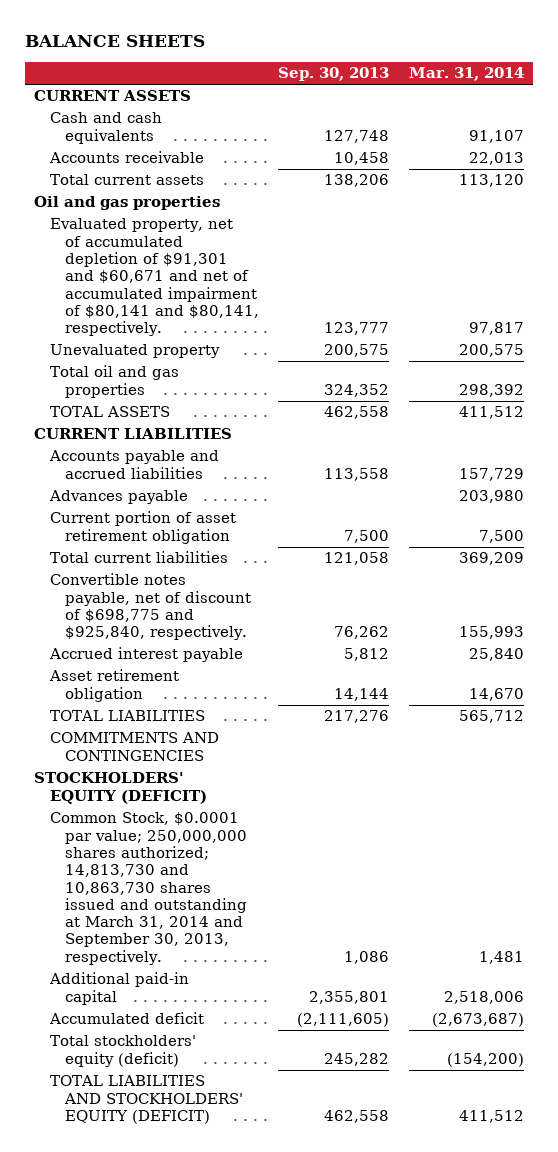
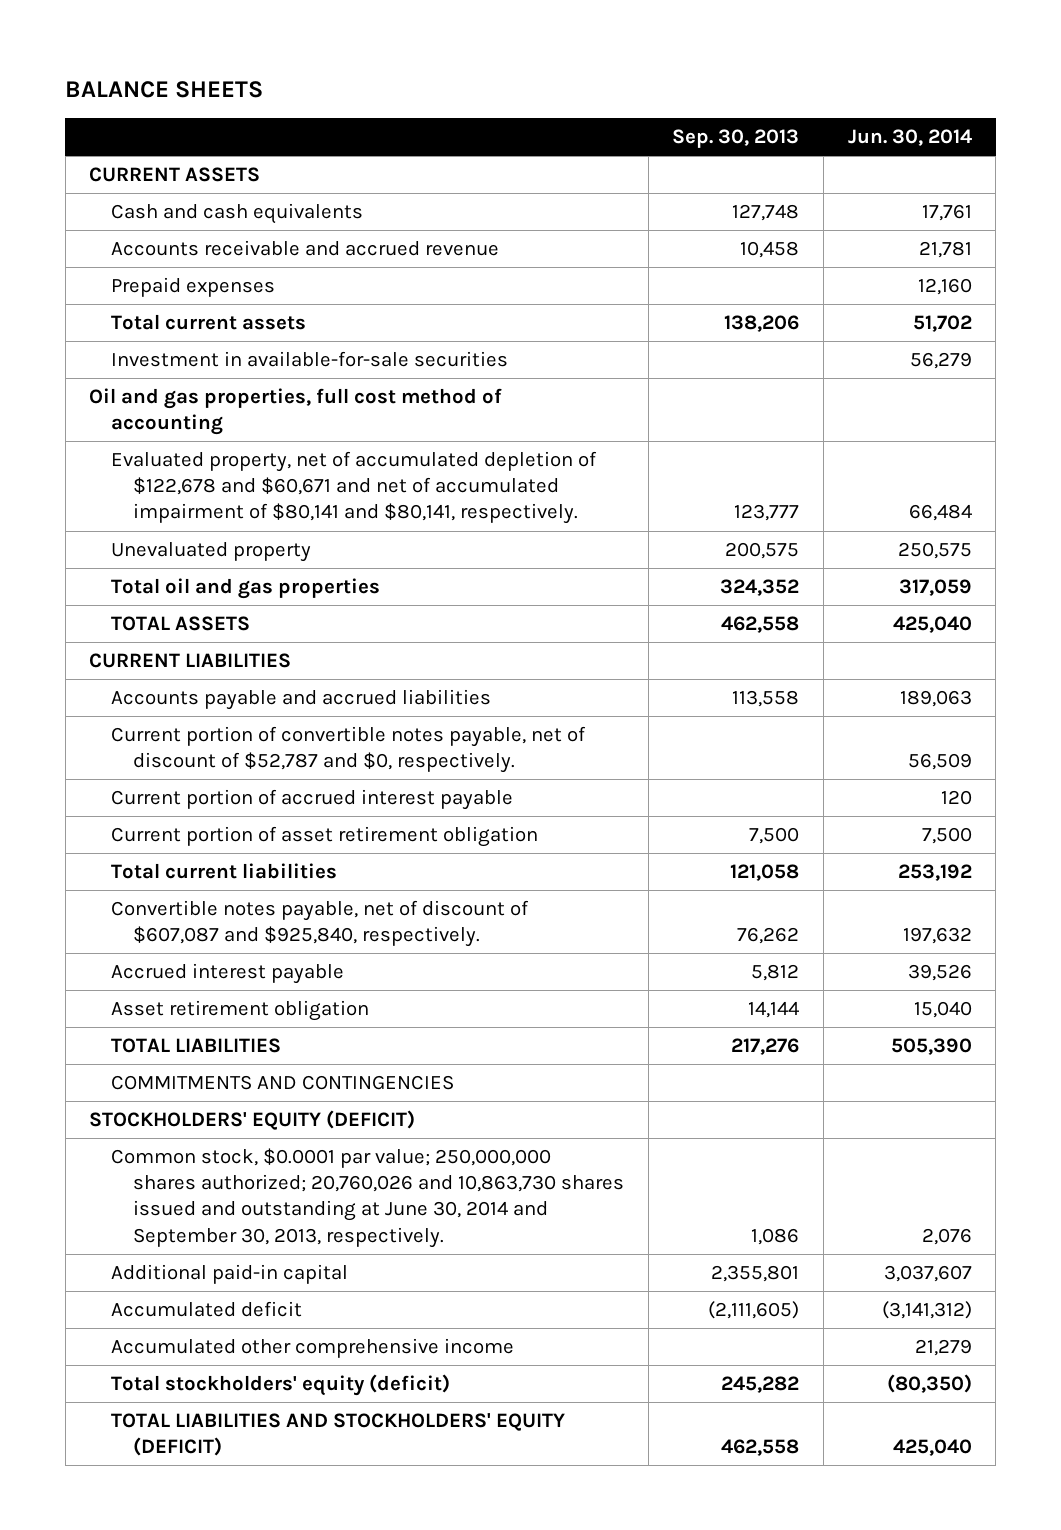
[408,67,524,82] Mar. 31, 2014 -> none
none -> [847,129,972,147] Jun. 30, 2014
[48,151,204,164] Accounts receivable -> [111,240,500,257] Accounts receivable and accrued revenue
none -> [111,277,276,298] Prepaid expenses
none -> [111,351,509,368] Investment in available-for-sale securities
[34,196,221,211] Oil and gas properties -> [89,388,503,436] Oil and gas properties, full cost method of accounting
[49,218,259,337] Evaluated property, net of accumulated depletion of $91,301 and $60,671 and net of accumulated impairment of $80,141 and $80,141, respectively. -> [111,451,598,525] Evaluated property, net of accumulated depletion of $122,678 and $60,671 and net of accumulated impairment of $80,141 and $80,141, respectively.
[48,490,188,505] Advances payable -> none
none -> [111,726,587,774] Current portion of convertible notes payable, net of discount of $52,787 and $0, respectively.
none -> [111,789,514,811] Current portion of accrued interest payable
[49,573,251,641] Convertible notes payable, net of discount of $698,775 and $925,840, respectively. -> [111,900,530,948] Convertible notes payable, net of discount of $607,087 and $925,840, respectively.
[49,812,247,965] Common Stock, $0.0001 par value; 250,000,000 shares authorized; 14,813,730 and 10,863,730 shares issued and outstanding at March 31, 2014 and September 30, 2013, respectively. -> [111,1148,625,1248] Common stock, $0.0001 par value; 250,000,000 shares authorized; 20,760,026 and 10,863,730 shares issued and outstanding at June 30, 2014 and September 30, 2013, respectively.
none -> [111,1338,515,1359] Accumulated other comprehensive income

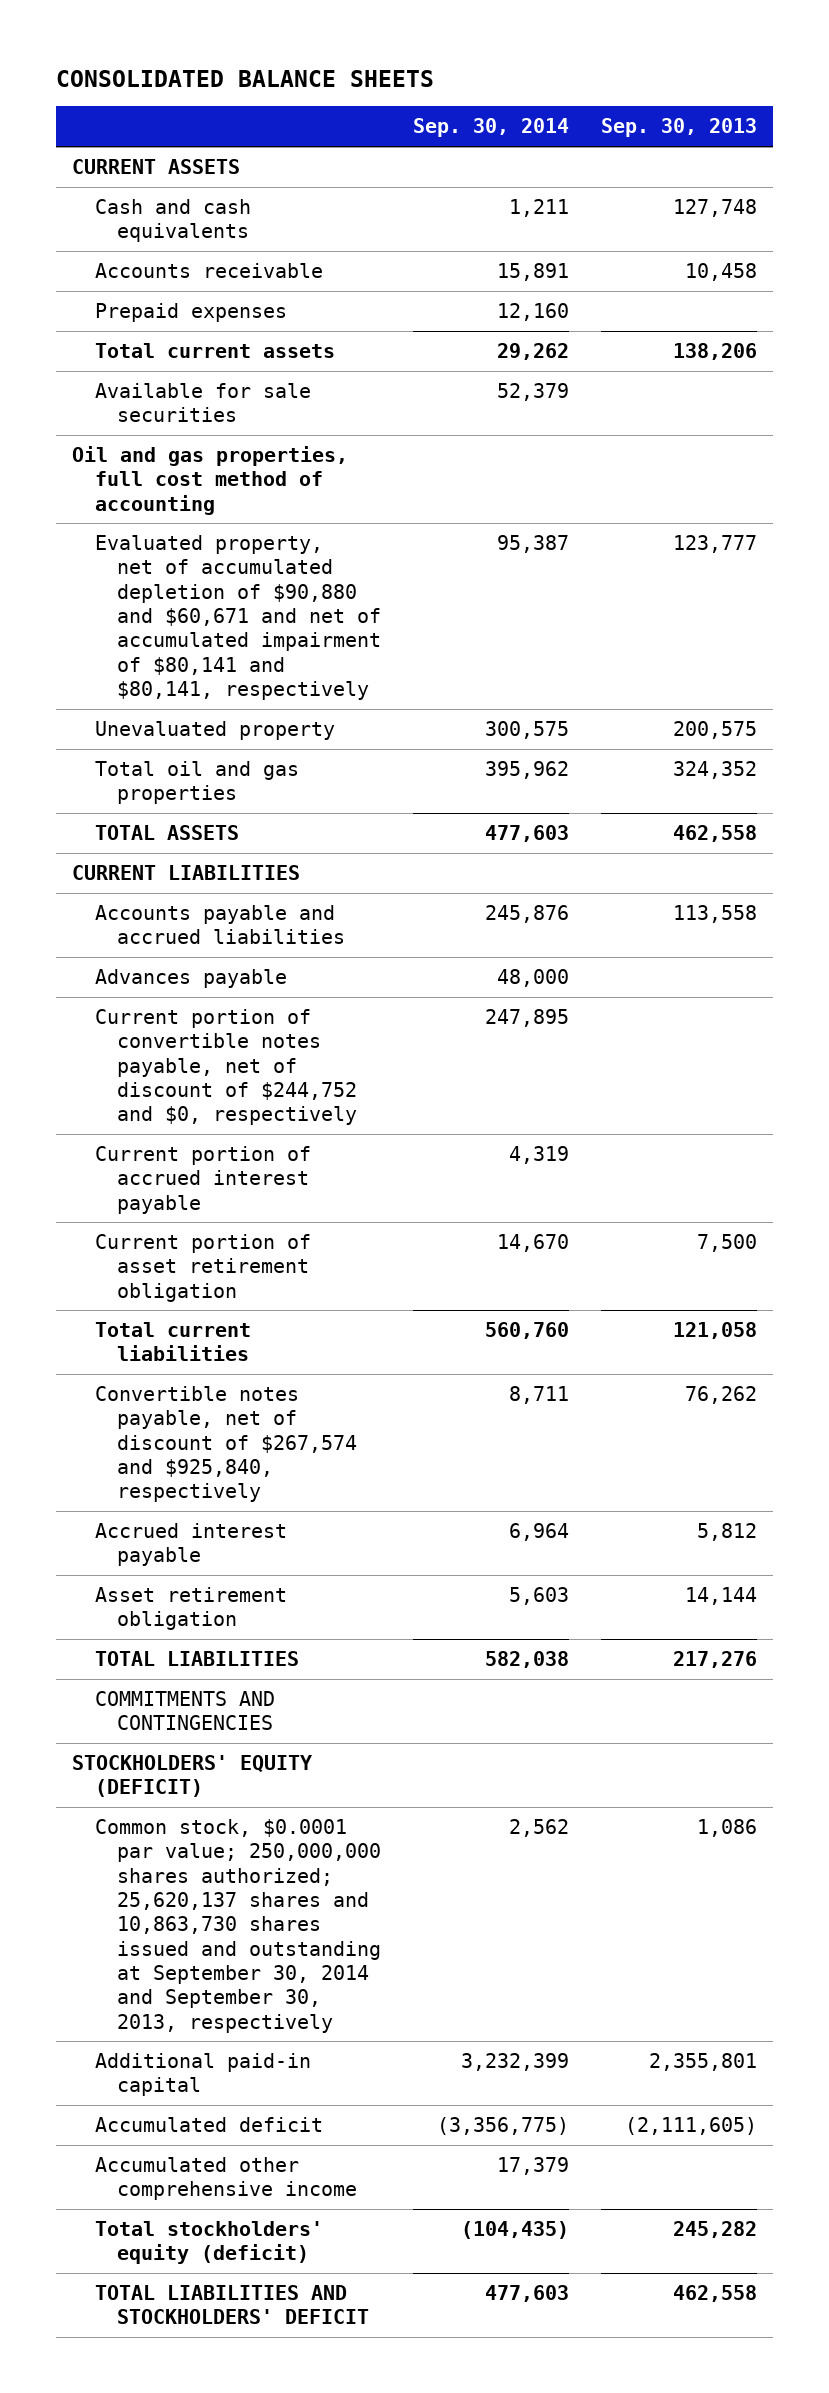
[65,81,264,99] BALANCE SHEETS -> [56,69,435,87] CONSOLIDATED BALANCE SHEETS
[847,129,972,147] Jun. 30, 2014 -> none
none -> [413,118,570,138] Sep. 30, 2014
[111,240,500,257] Accounts receivable and accrued revenue -> [94,263,323,279] Accounts receivable
[111,351,509,368] Investment in available-for-sale securities -> [94,383,311,423] Available for sale securities
[111,451,598,525] Evaluated property, net of accumulated depletion of $122,678 and $60,671 and net of accumulated impairment of $80,141 and $80,141, respectively. -> [94,535,382,700] Evaluated property, net of accumulated depletion of $90,880 and $60,671 and net of accumulated impairment of $80,141 and $80,141, respectively
none -> [94,969,287,989] Advances payable
[111,726,587,774] Current portion of convertible notes payable, net of discount of $52,787 and $0, respectively. -> [94,1009,358,1126] Current portion of convertible notes payable, net of discount of $244,752 and $0, respectively
[111,900,530,948] Convertible notes payable, net of discount of $607,087 and $925,840, respectively. -> [94,1386,358,1503] Convertible notes payable, net of discount of $267,574 and $925,840, respectively
[111,1148,625,1248] Common stock, $0.0001 par value; 250,000,000 shares authorized; 20,760,026 and 10,863,730 shares issued and outstanding at June 30, 2014 and September 30, 2013, respectively. -> [94,1819,382,2033] Common stock, $0.0001 par value; 250,000,000 shares authorized; 25,620,137 shares and 10,863,730 shares issued and outstanding at September 30, 2014 and September 30, 2013, respectively
[111,1413,566,1457] TOTAL LIABILITIES AND STOCKHOLDERS' EQUITY (DEFICIT) -> [94,2285,370,2325] TOTAL LIABILITIES AND STOCKHOLDERS' DEFICIT

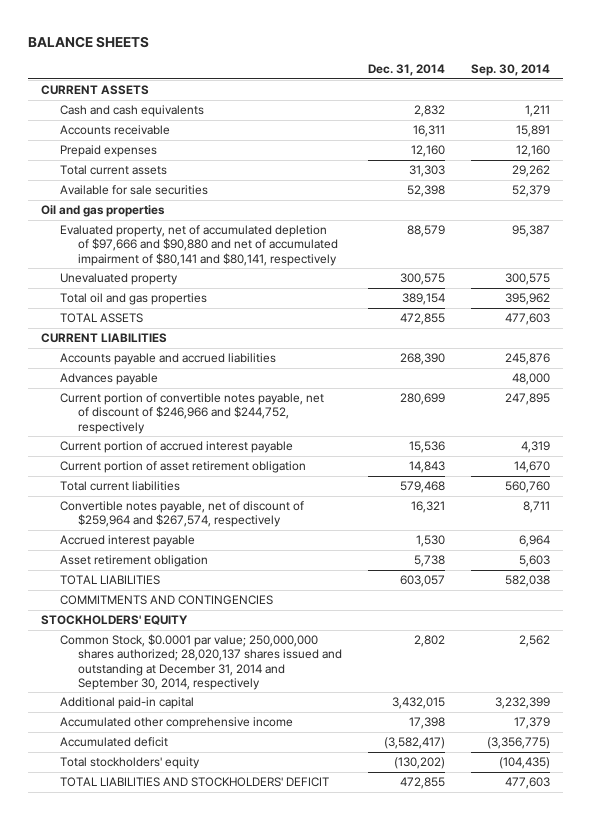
[56,69,435,87] CONSOLIDATED BALANCE SHEETS -> [28,35,150,48] BALANCE SHEETS
[600,118,757,138] Sep. 30, 2013 -> none
none -> [367,64,445,77] Dec. 31, 2014
[72,446,349,515] Oil and gas properties, full cost method of accounting -> [41,205,166,218] Oil and gas properties
[94,535,382,700] Evaluated property, net of accumulated depletion of $90,880 and $60,671 and net of accumulated impairment of $80,141 and $80,141, respectively -> [59,225,339,266] Evaluated property, net of accumulated depletion of $97,666 and $90,880 and net of accumulated impairment of $80,141 and $80,141, respectively
[94,1009,358,1126] Current portion of convertible notes payable, net of discount of $244,752 and $0, respectively -> [59,393,324,434] Current portion of convertible notes payable, net of discount of $246,966 and $244,752, respectively
[94,1386,358,1503] Convertible notes payable, net of discount of $267,574 and $925,840, respectively -> [59,501,304,528] Convertible notes payable, net of discount of $259,964 and $267,574, respectively
[72,1755,313,1798] STOCKHOLDERS' EQUITY (DEFICIT) -> [41,615,189,626] STOCKHOLDERS' EQUITY
[94,1819,382,2033] Common stock, $0.0001 par value; 250,000,000 shares authorized; 25,620,137 shares and 10,863,730 shares issued and outstanding at September 30, 2014 and September 30, 2013, respectively -> [59,634,343,690] Common Stock, $0.0001 par value; 250,000,000 shares authorized; 28,020,137 shares issued and outstanding at December 31, 2014 and September 30, 2014, respectively
[94,2117,323,2133] Accumulated deficit -> [59,737,168,748] Accumulated deficit
[94,2221,323,2265] Total stockholders' equity (deficit) -> [59,757,200,770] Total stockholders' equity

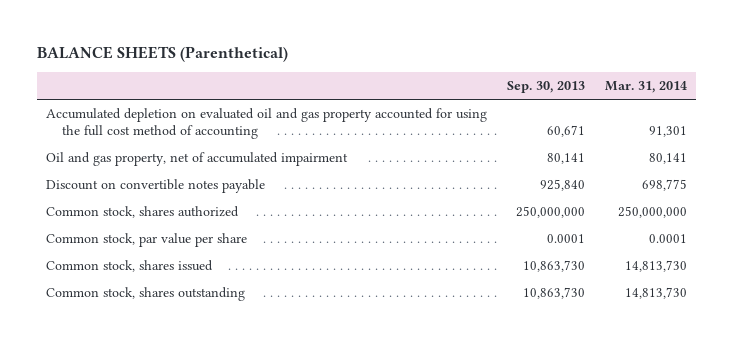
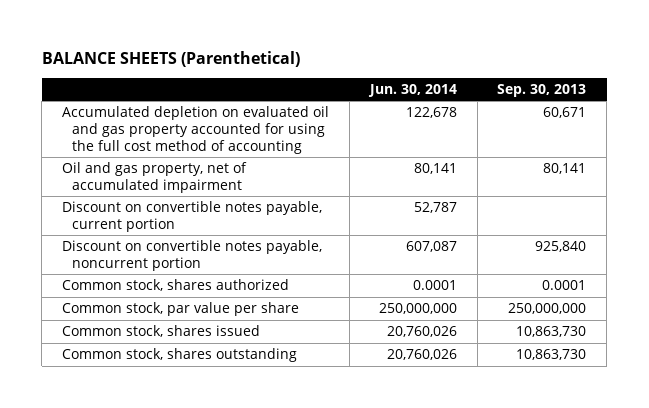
[604,81,687,94] Mar. 31, 2014 -> none
none -> [367,84,457,98] Jun. 30, 2014
none -> [62,201,323,233] Discount on convertible notes payable, current portion
[46,178,266,193] Discount on convertible notes payable -> [62,240,323,272] Discount on convertible notes payable, noncurrent portion
[515,205,585,218] 250,000,000 -> [542,280,587,291] 0.0001
[546,233,585,243] 0.0001 -> [508,303,587,315] 250,000,000

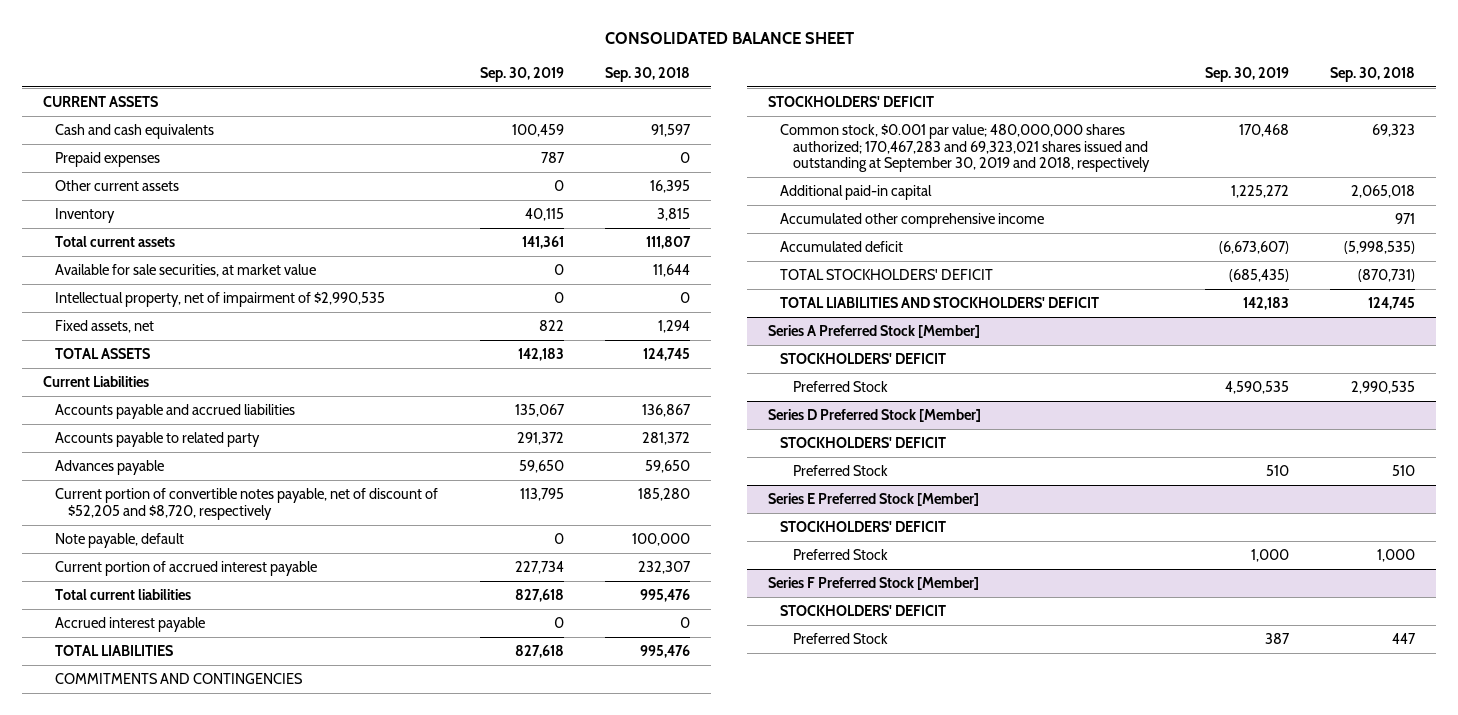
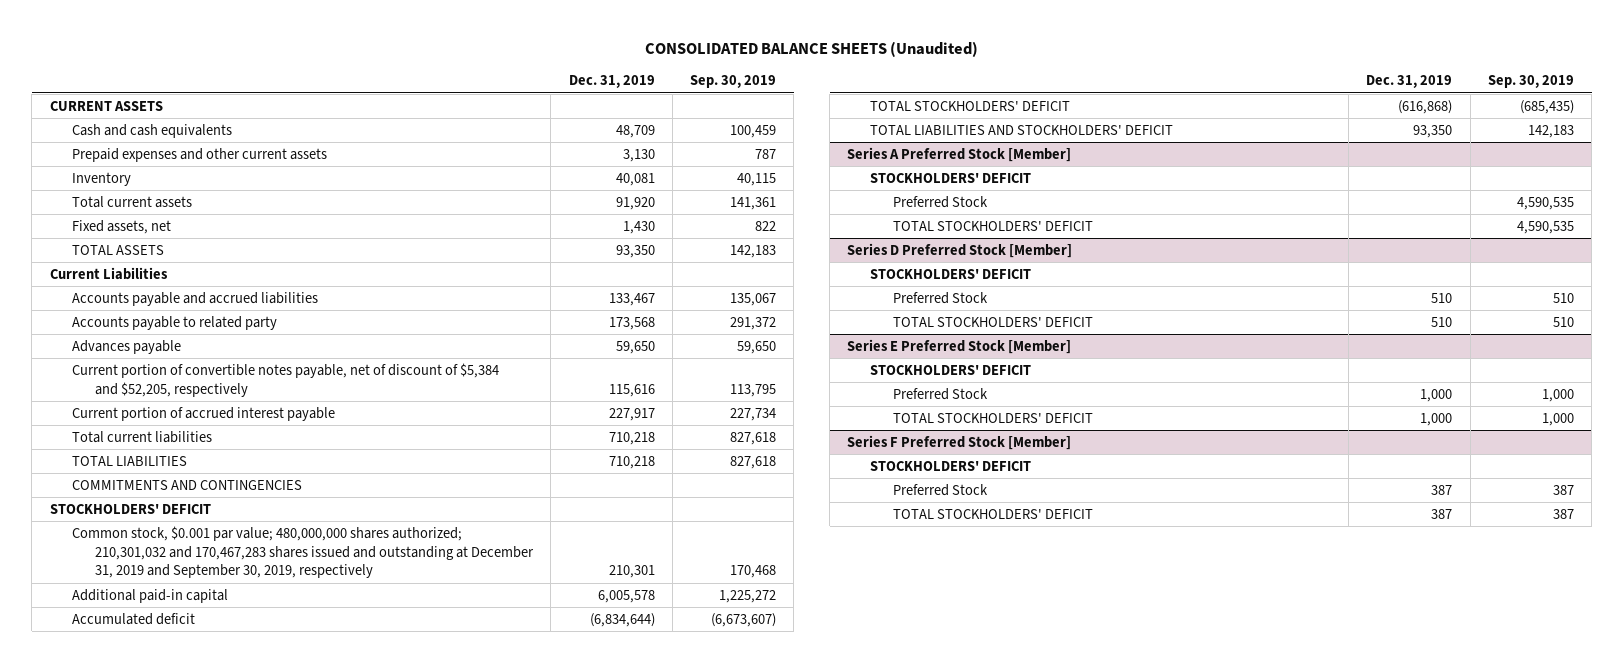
[604,32,854,45] CONSOLIDATED BALANCE SHEET -> [644,41,978,58] CONSOLIDATED BALANCE SHEETS (Unaudited)
[605,66,691,82] Sep. 30, 2018 -> none
none -> [568,75,655,89] Dec. 31, 2019
[55,180,180,192] Other current assets -> none
[55,152,161,168] Prepaid expenses -> [72,147,328,162] Prepaid expenses and other current assets
[55,264,317,278] Available for sale securities, at market value -> none
[55,292,386,308] Intellectual property, net of impairment of $2,990,535 -> none
[55,533,185,549] Note payable, default -> none
[55,488,439,520] Current portion of convertible notes payable, net of discount of $52,205 and $8,720, respectively -> [72,362,500,397] Current portion of convertible notes payable, net of discount of $5,384 and $52,205, respectively
[55,617,206,633] Accrued interest payable -> none
[780,124,1150,173] Common stock, $0.001 par value; 480,000,000 shares authorized; 170,467,283 and 69,323,021 shares issued and outstanding at September 30, 2019 and 2018, respectively -> [72,525,535,579] Common stock, $0.001 par value; 480,000,000 shares authorized; 210,301,032 and 170,467,283 shares issued and outstanding at December 31, 2019 and September 30, 2019, respectively
[780,213,1045,229] Accumulated other comprehensive income -> none
none -> [893,220,1094,231] TOTAL STOCKHOLDERS' DEFICIT
none -> [893,316,1094,327] TOTAL STOCKHOLDERS' DEFICIT
none -> [893,412,1094,423] TOTAL STOCKHOLDERS' DEFICIT
none -> [893,508,1094,519] TOTAL STOCKHOLDERS' DEFICIT

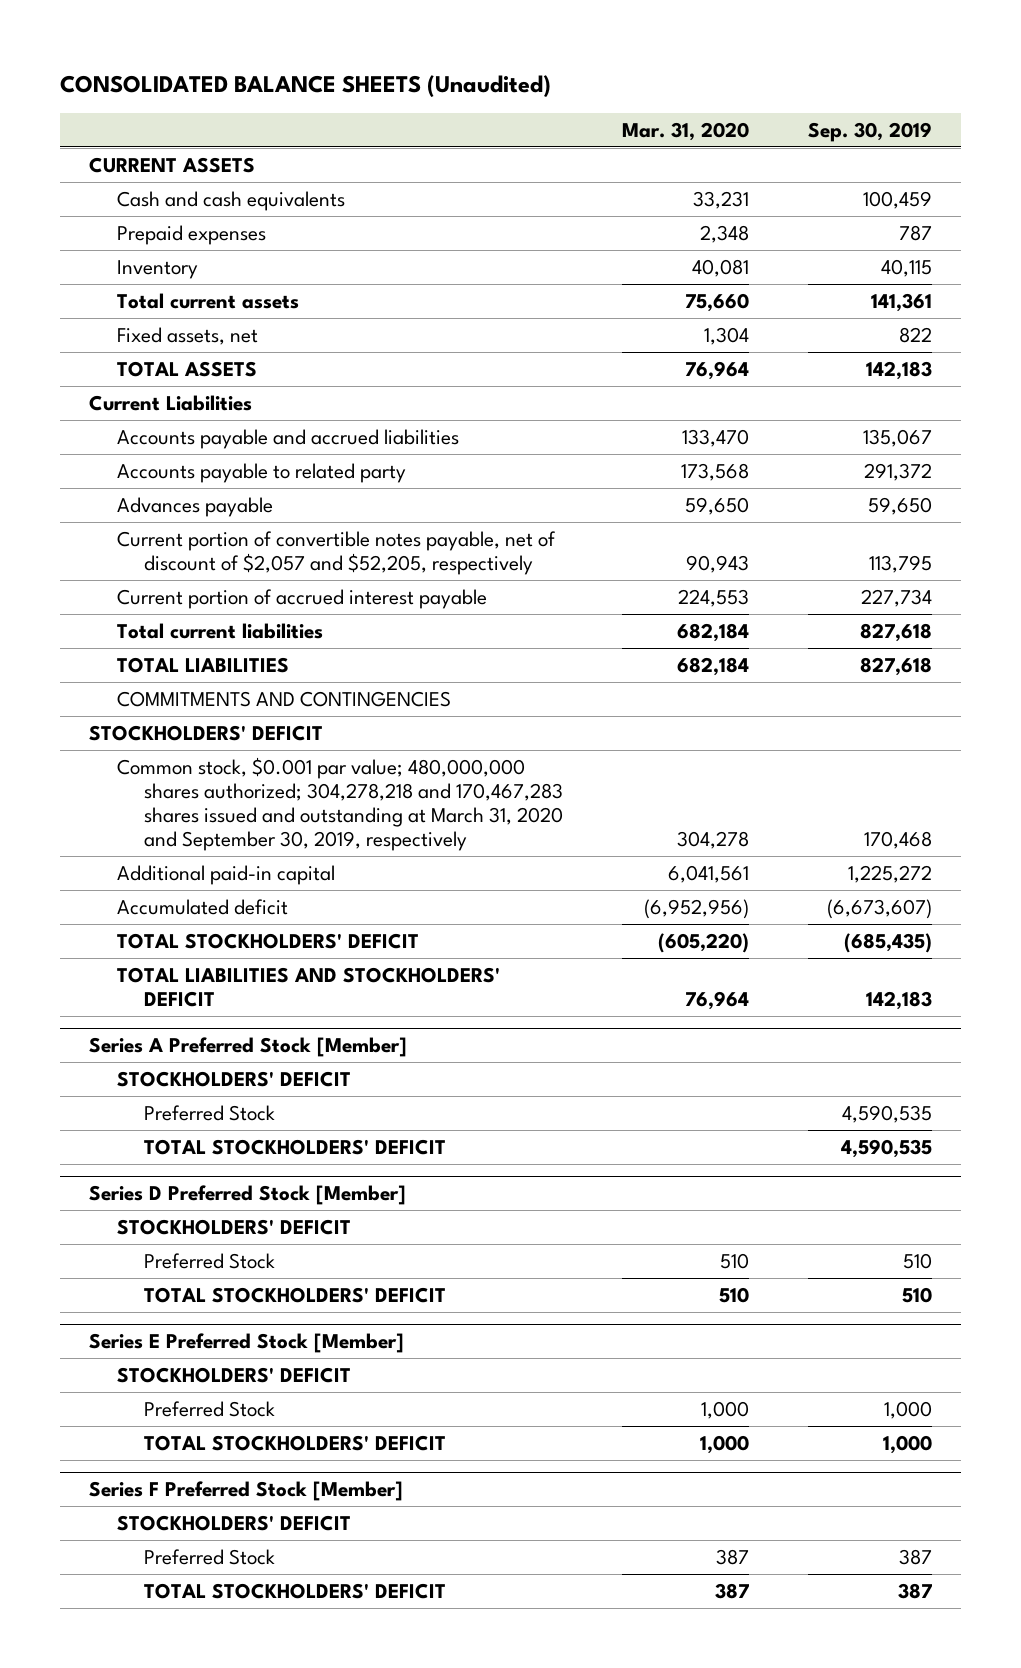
[568,75,655,89] Dec. 31, 2019 -> none
none -> [622,121,750,141] Mar. 31, 2020
[72,147,328,162] Prepaid expenses and other current assets -> [116,224,266,245] Prepaid expenses
[72,362,500,397] Current portion of convertible notes payable, net of discount of $5,384 and $52,205, respectively -> [116,530,556,575] Current portion of convertible notes payable, net of discount of $2,057 and $52,205, respectively
[72,525,535,579] Common stock, $0.001 par value; 480,000,000 shares authorized; 210,301,032 and 170,467,283 shares issued and outstanding at December 31, 2019 and September 30, 2019, respectively -> [116,756,564,852] Common stock, $0.001 par value; 480,000,000 shares authorized; 304,278,218 and 170,467,283 shares issued and outstanding at March 31, 2020 and September 30, 2019, respectively

